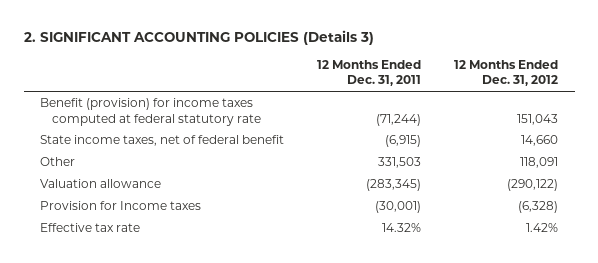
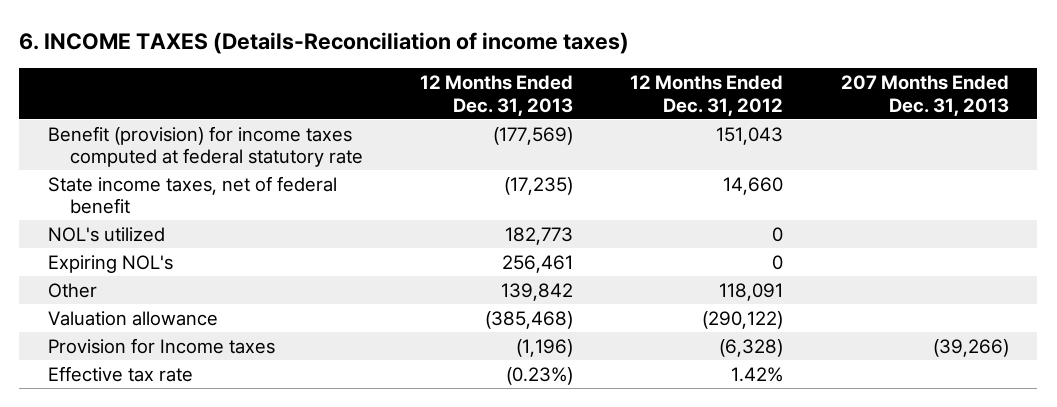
[23,29,374,45] 2. SIGNIFICANT ACCOUNTING POLICIES (Details 3) -> [19,32,630,55] 6. INCOME TAXES (Details-Reconciliation of income taxes)
[317,59,422,87] 12 Months Ended Dec. 31, 2011 -> none
none -> [420,74,574,116] 12 Months Ended Dec. 31, 2013
none -> [840,74,1009,116] 207 Months Ended Dec. 31, 2013
none -> [47,226,165,242] NOL's utilized
none -> [47,254,173,273] Expiring NOL's

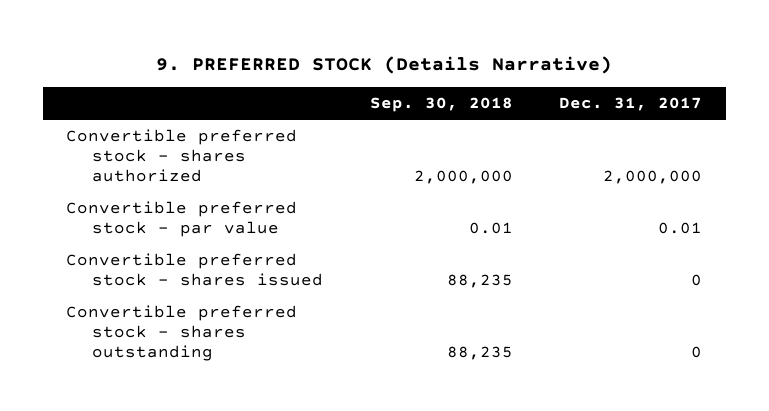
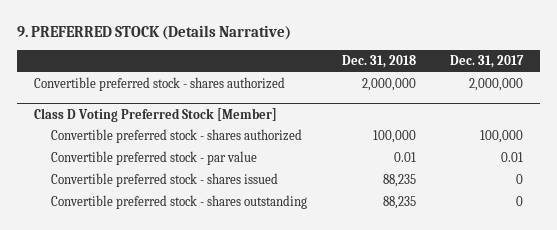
[369,97,513,113] Sep. 30, 2018 -> none
none -> [341,55,416,69] Dec. 31, 2018
none -> [33,107,277,122] Class D Voting Preferred Stock [Member]
none -> [51,129,303,144] Convertible preferred stock - shares authorized

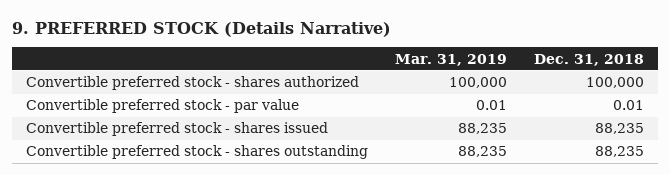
[449,55,524,69] Dec. 31, 2017 -> none
none -> [394,53,507,66] Mar. 31, 2019
[33,77,285,92] Convertible preferred stock - shares authorized -> none
[33,107,277,122] Class D Voting Preferred Stock [Member] -> none

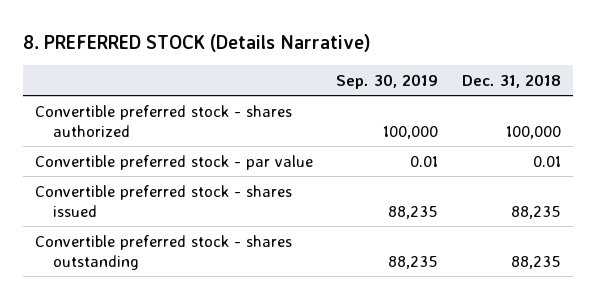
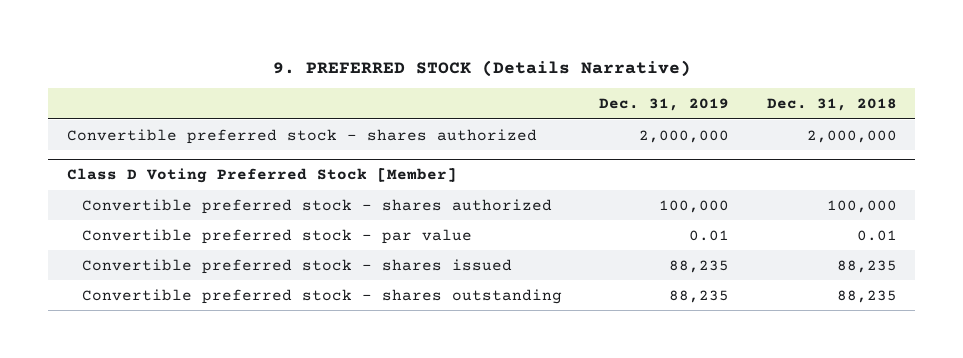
[23,33,372,52] 8. PREFERRED STOCK (Details Narrative) -> [272,59,691,77] 9. PREFERRED STOCK (Details Narrative)
[336,73,439,89] Sep. 30, 2019 -> none
none -> [599,98,730,112] Dec. 31, 2019
none -> [66,128,537,144] Convertible preferred stock - shares authorized
none -> [66,168,457,184] Class D Voting Preferred Stock [Member]

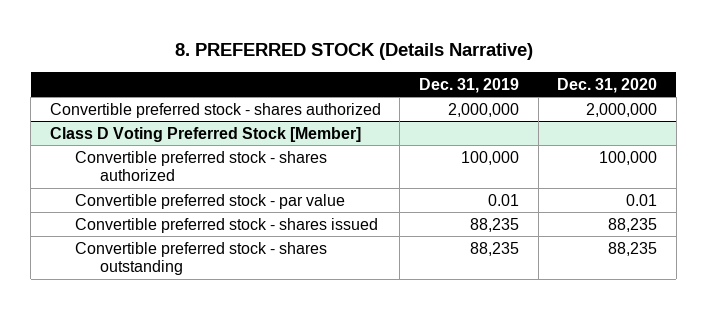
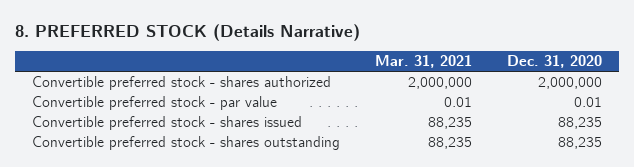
[419,77,520,93] Dec. 31, 2019 -> none
none -> [374,55,472,69] Mar. 31, 2021
[49,126,361,142] Class D Voting Preferred Stock [Member] -> none
[74,150,327,182] Convertible preferred stock - shares authorized -> none

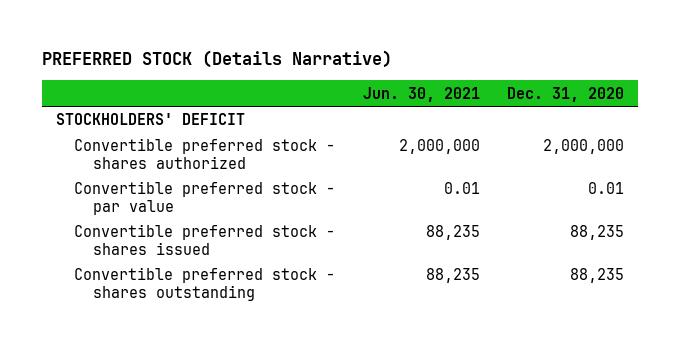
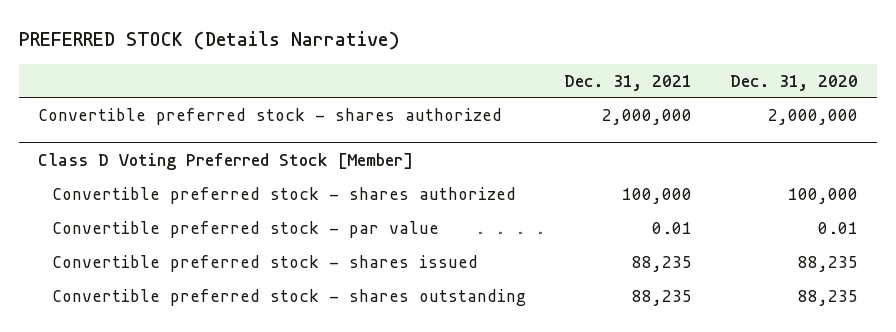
[362,86,480,102] Jun. 30, 2021 -> none
none -> [564,74,693,91] Dec. 31, 2021
[55,113,245,126] STOCKHOLDERS' DEFICIT -> none
none -> [37,152,413,170] Class D Voting Preferred Stock [Member]
none -> [52,186,517,204] Convertible preferred stock - shares authorized

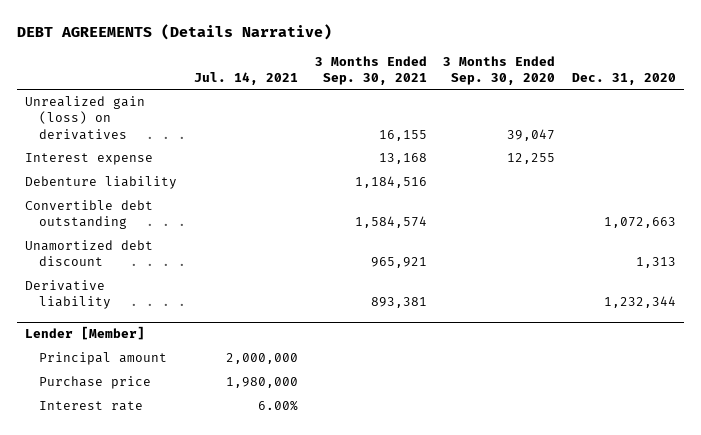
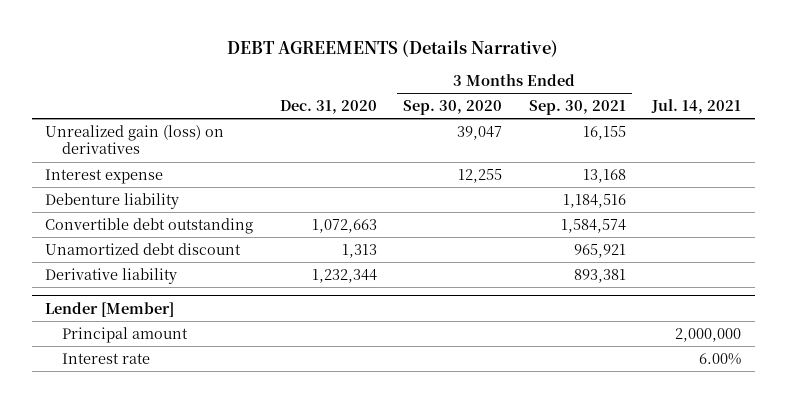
[39,376,152,390] Purchase price -> none

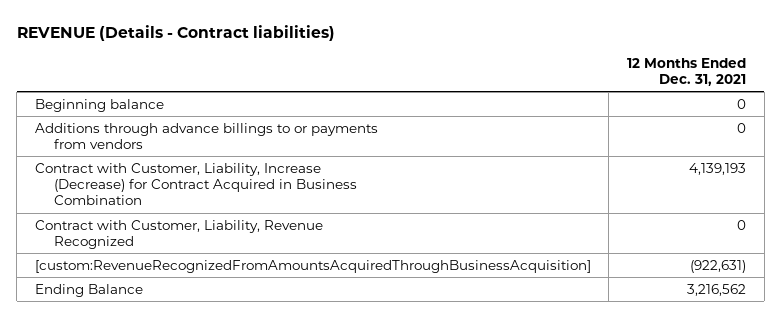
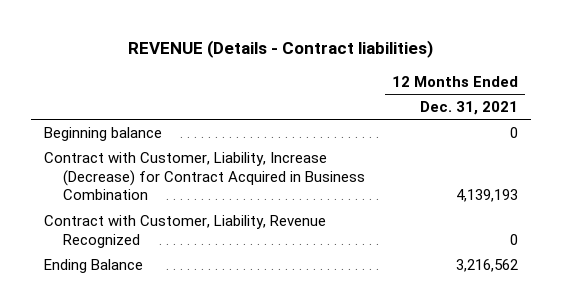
[34,122,378,150] Additions through advance billings to or payments from vendors -> none
[34,259,591,273] [custom:RevenueRecognizedFromAmountsAcquiredThroughBusinessAcquisition] -> none

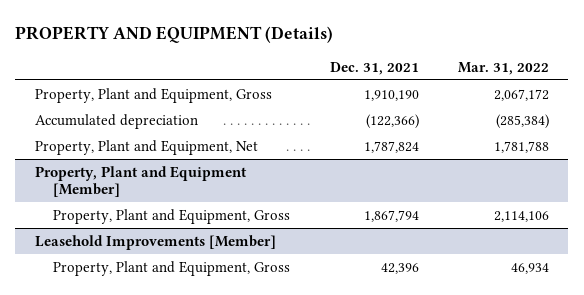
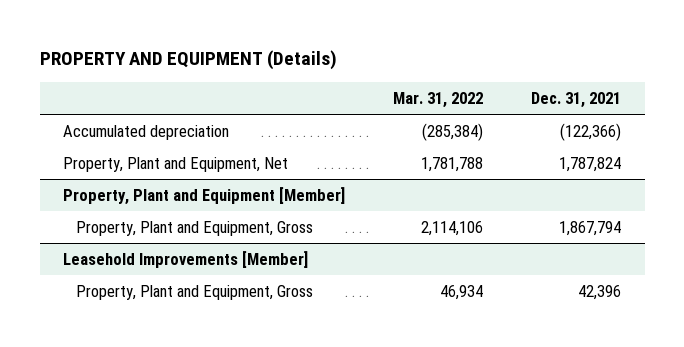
[34,87,272,103] Property, Plant and Equipment, Gross -> none

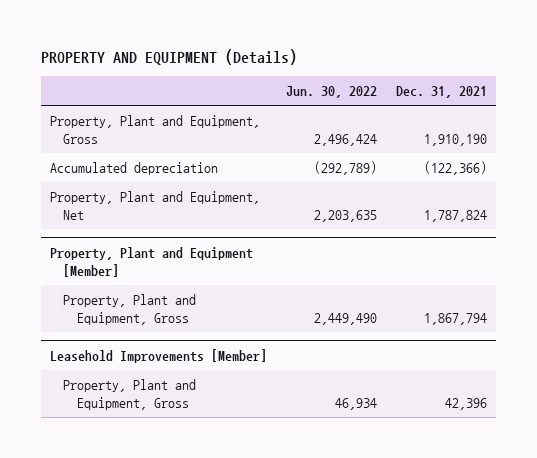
[393,92,484,109] Mar. 31, 2022 -> none
none -> [285,86,377,99] Jun. 30, 2022
none -> [50,114,261,144] Property, Plant and Equipment, Gross

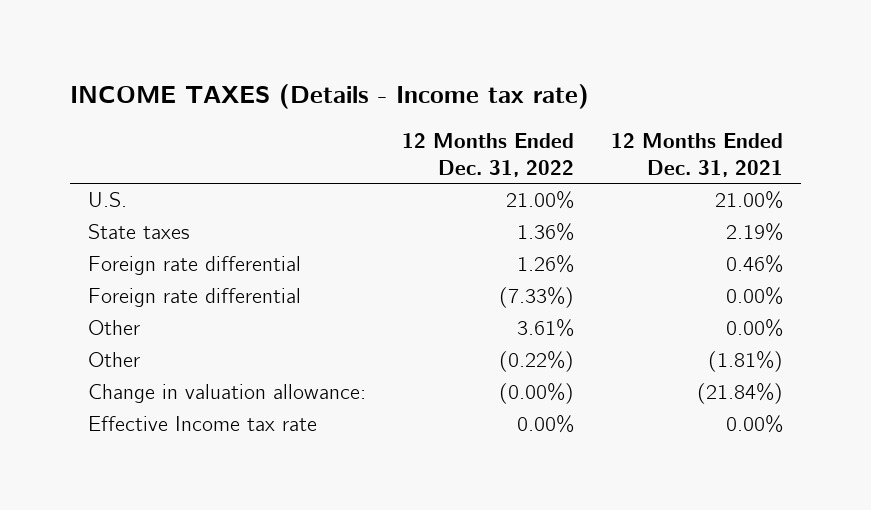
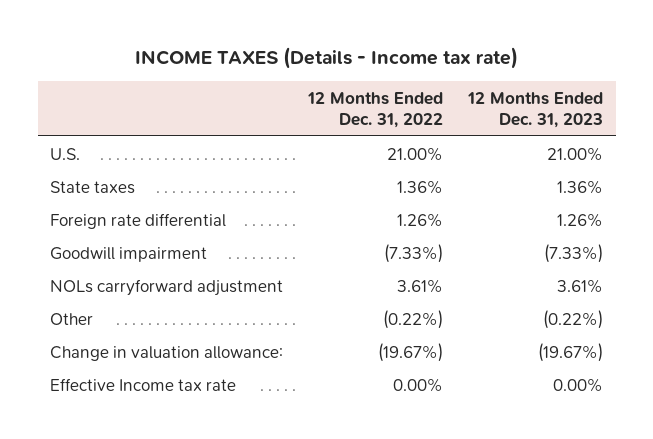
[610,132,783,177] 12 Months Ended Dec. 31, 2021 -> none
none -> [467,91,604,128] 12 Months Ended Dec. 31, 2023
[88,288,302,308] Foreign rate differential -> [50,246,208,262] Goodwill impairment
[88,320,141,336] Other -> [50,278,284,296] NOLs carryforward adjustment
[499,383,575,405] (0.00%) -> [378,342,444,362] (19.67%)

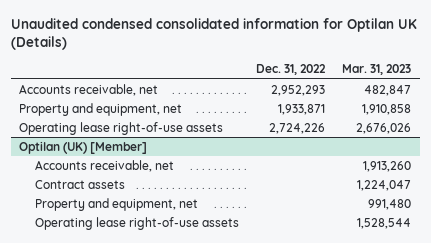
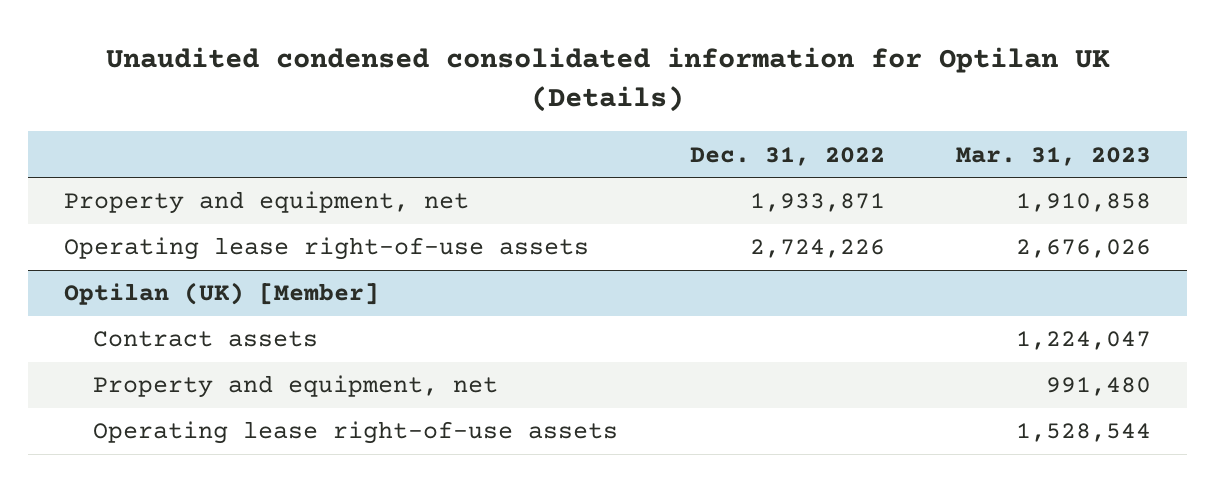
[19,83,159,96] Accounts receivable, net -> none
[34,159,174,172] Accounts receivable, net -> none

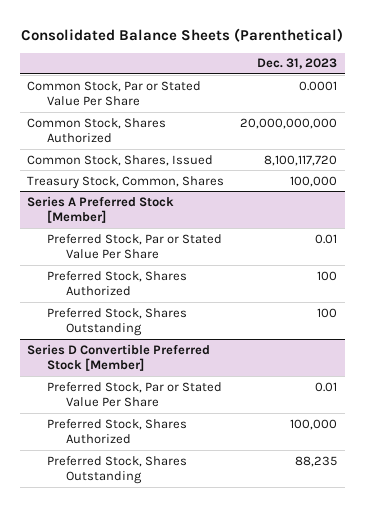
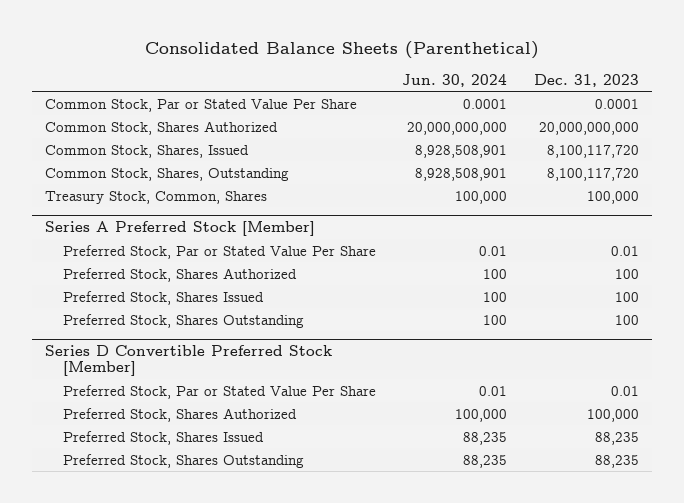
none -> [402,73,508,87] Jun. 30, 2024
none -> [45,167,290,181] Common Stock, Shares, Outstanding
none -> [62,290,264,305] Preferred Stock, Shares Issued
none -> [62,430,264,445] Preferred Stock, Shares Issued

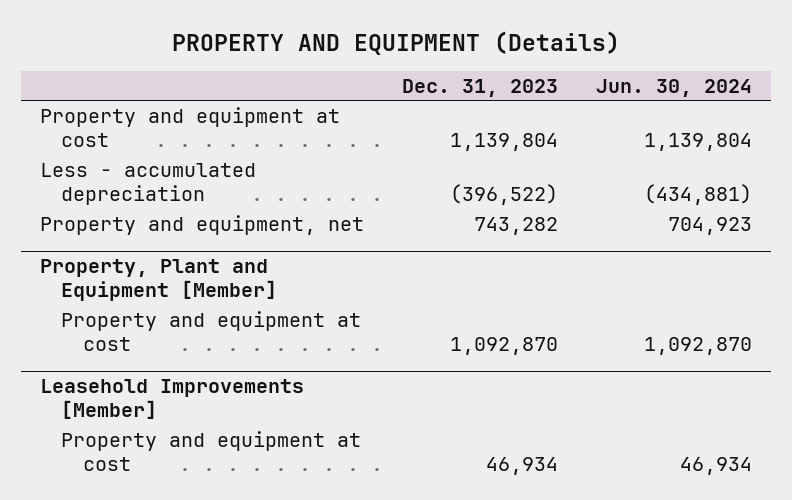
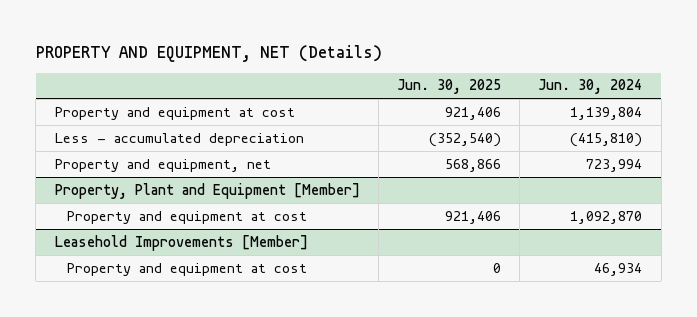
[171,31,620,56] PROPERTY AND EQUIPMENT (Details) -> [35,45,382,63] PROPERTY AND EQUIPMENT, NET (Details)
[401,78,558,97] Dec. 31, 2023 -> none
none -> [397,79,502,95] Jun. 30, 2025
[643,184,752,206] (434,881) -> [570,132,643,147] (415,810)
[667,216,752,235] 704,923 -> [586,158,643,172] 723,994

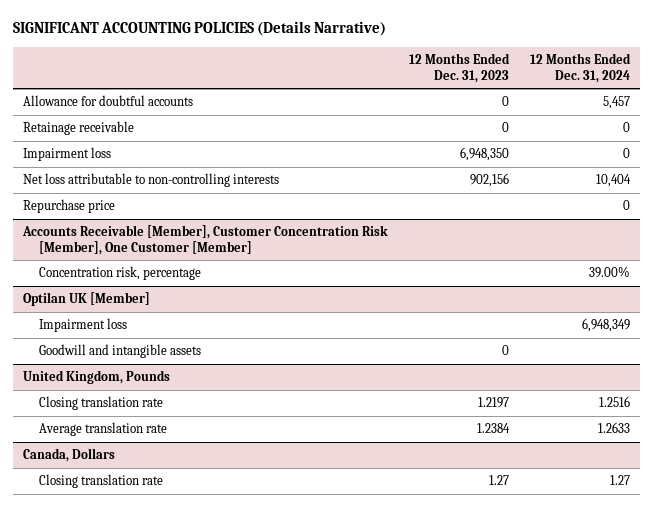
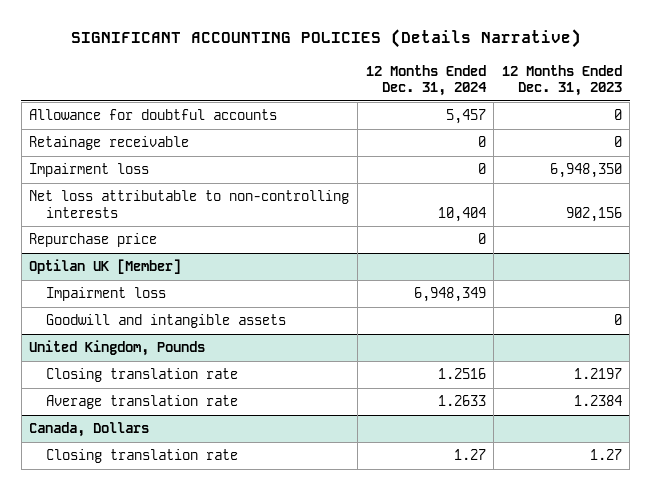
[22,225,389,255] Accounts Receivable [Member], Customer Concentration Risk [Member], One Customer [Member] -> none
[39,266,202,281] Concentration risk, percentage -> none

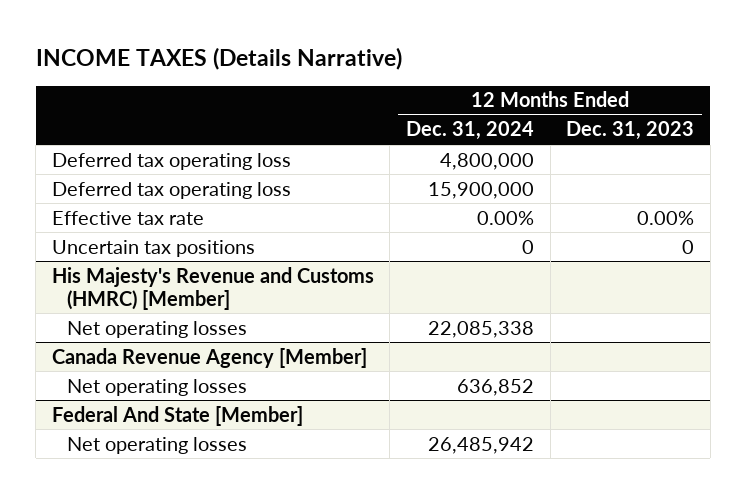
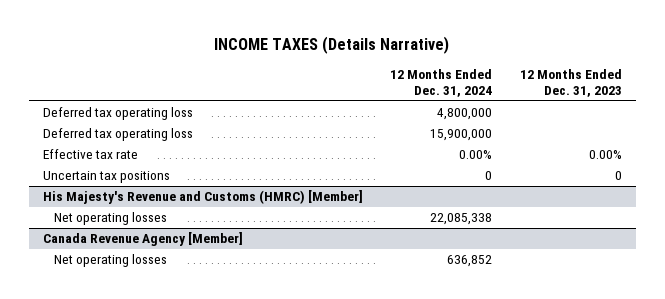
[51,405,303,426] Federal And State [Member] -> none
[67,436,248,454] Net operating losses -> none

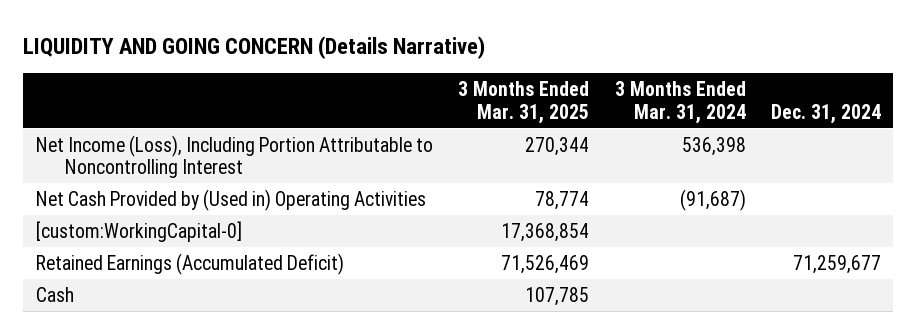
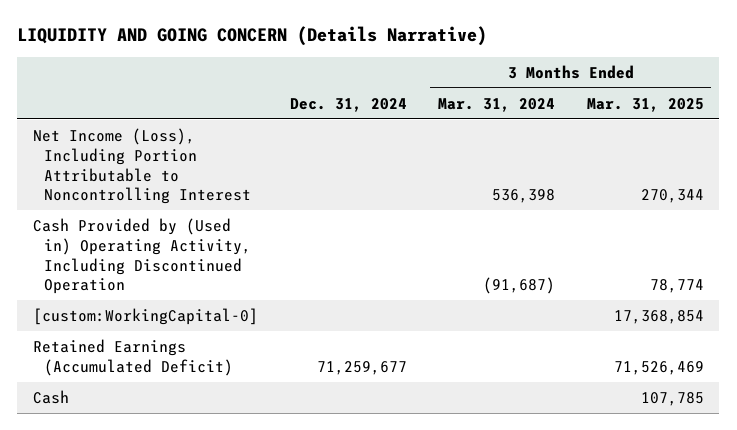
[36,188,427,211] Net Cash Provided by (Used in) Operating Activities -> [32,217,251,295] Cash Provided by (Used in) Operating Activity, Including Discontinued Operation

